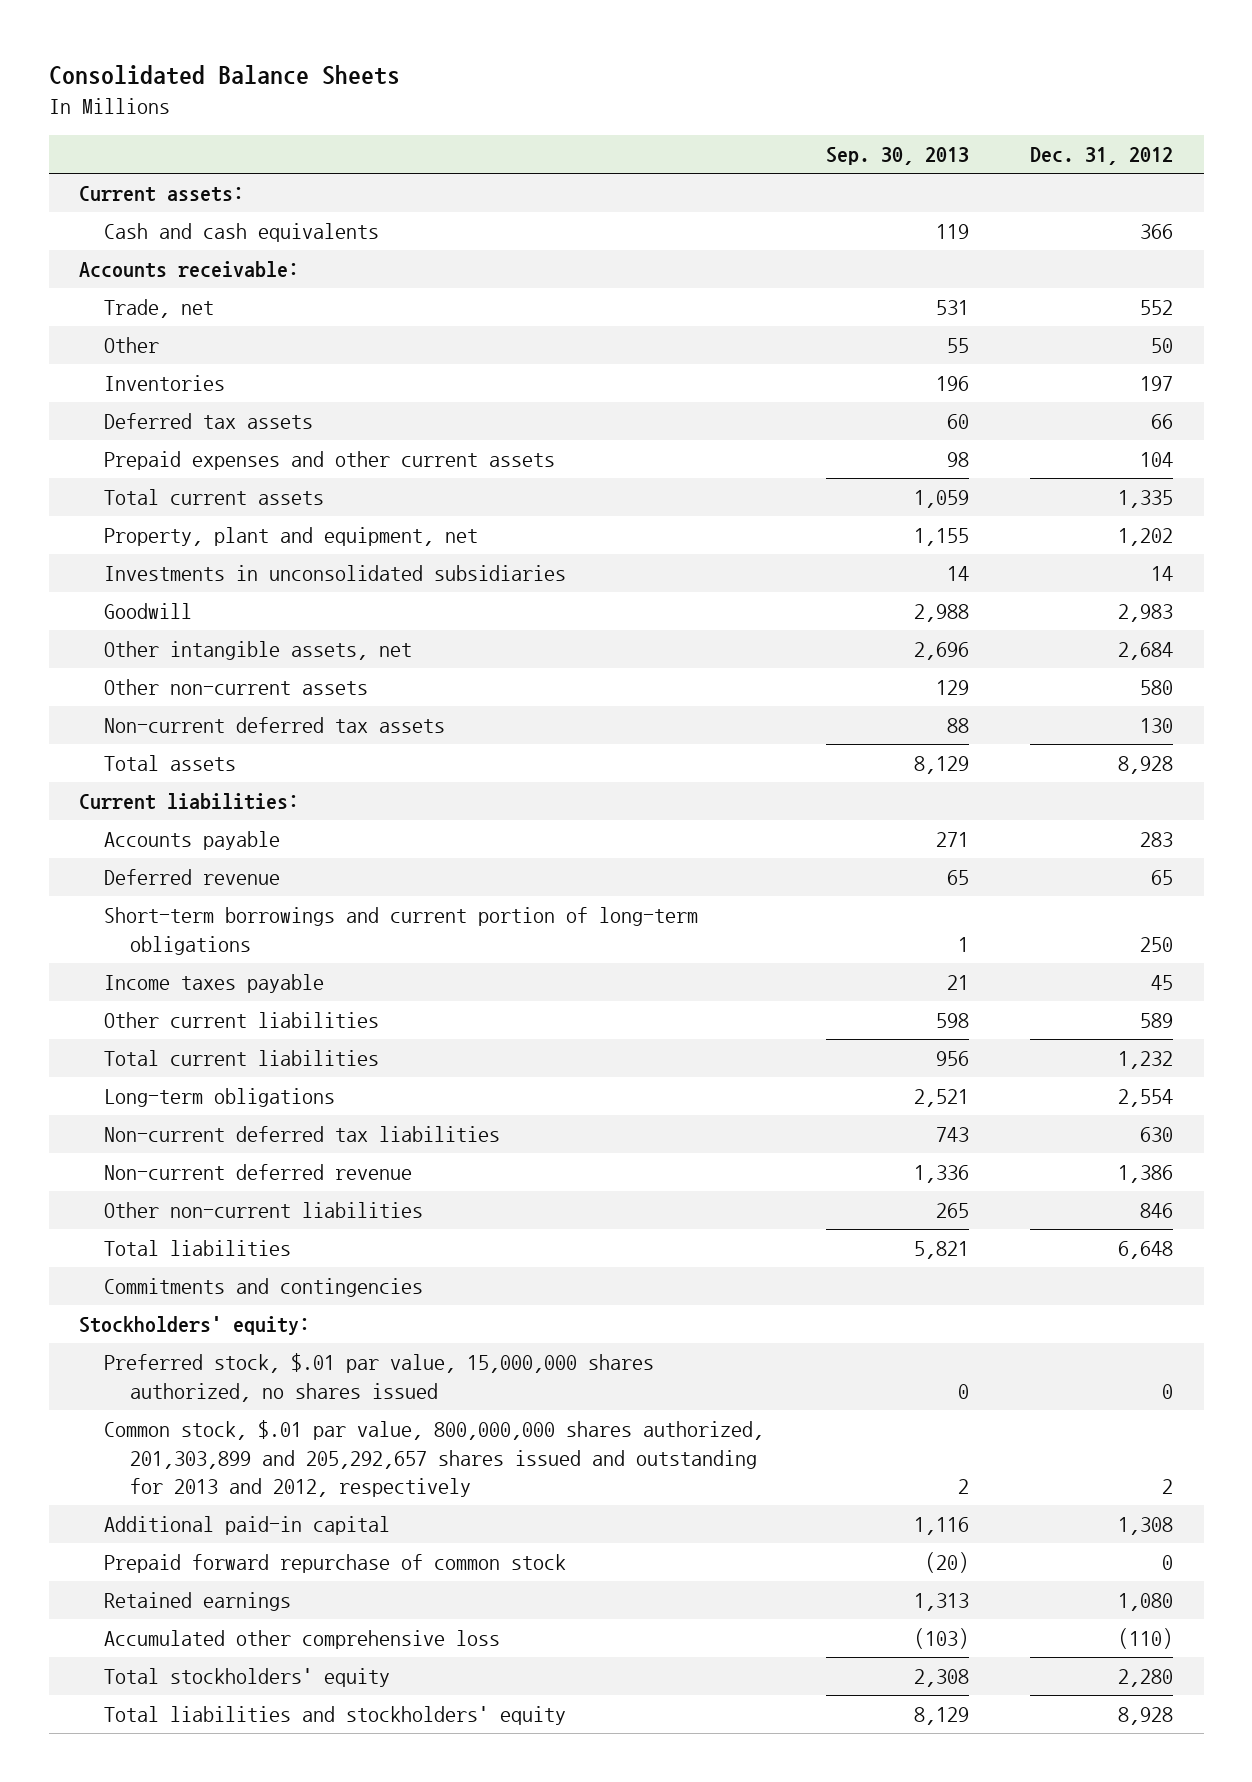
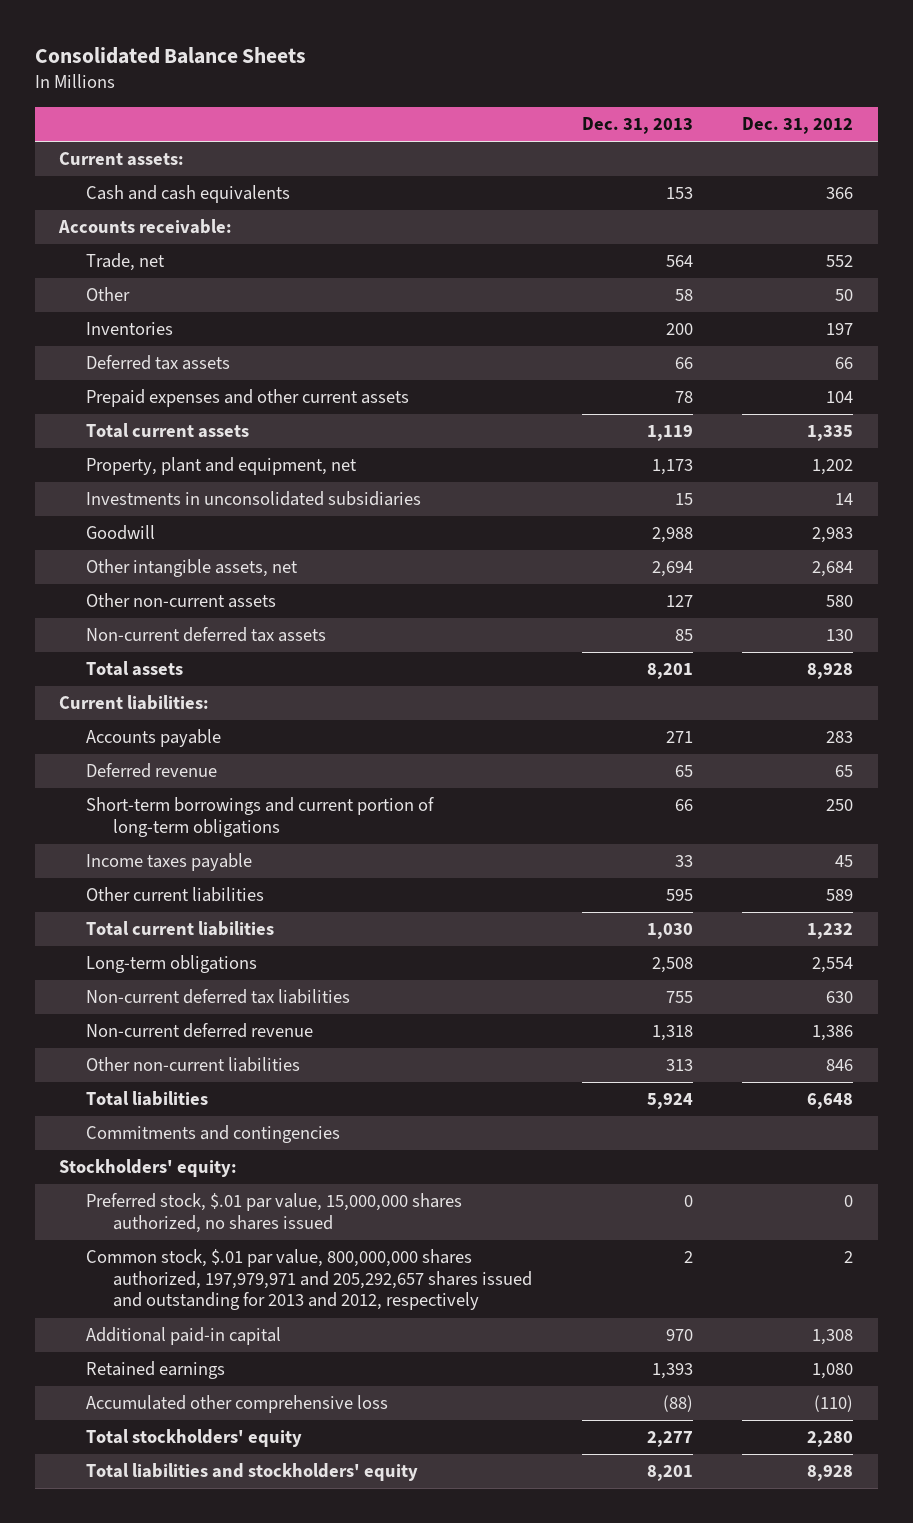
[825,147,969,166] Sep. 30, 2013 -> none
none -> [581,117,693,135] Dec. 31, 2013
[104,1420,765,1498] Common stock, $.01 par value, 800,000,000 shares authorized, 201,303,899 and 205,292,657 shares issued and outstanding for 2013 and 2012, respectively -> [86,1249,533,1311] Common stock, $.01 par value, 800,000,000 shares authorized, 197,979,971 and 205,292,657 shares issued and outstanding for 2013 and 2012, respectively
[104,1554,567,1574] Prepaid forward repurchase of common stock -> none

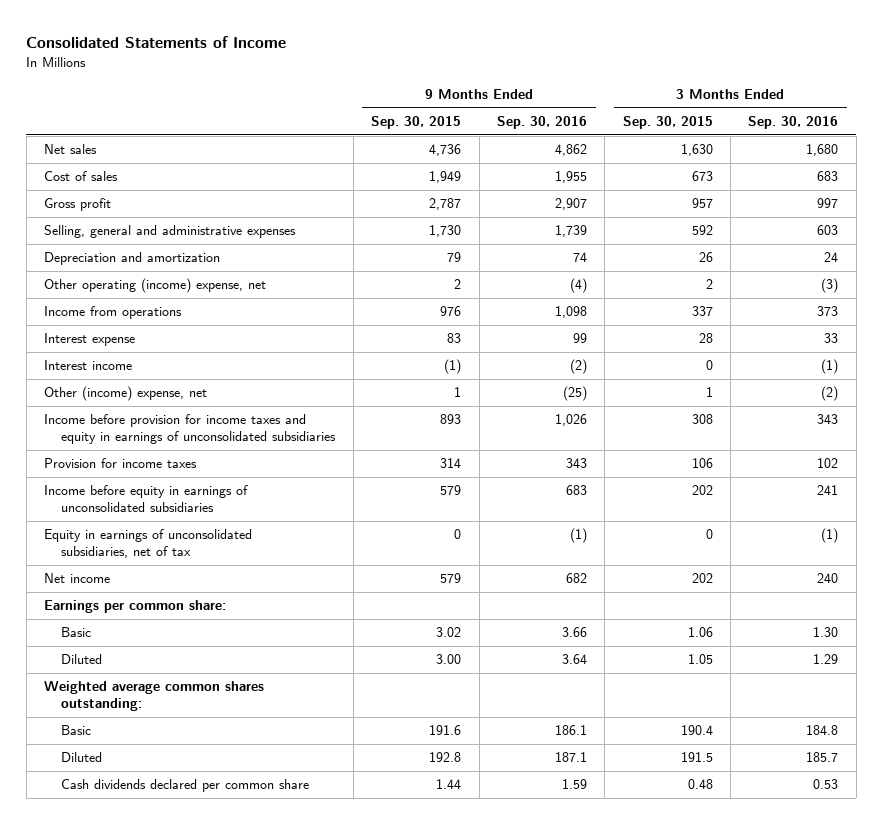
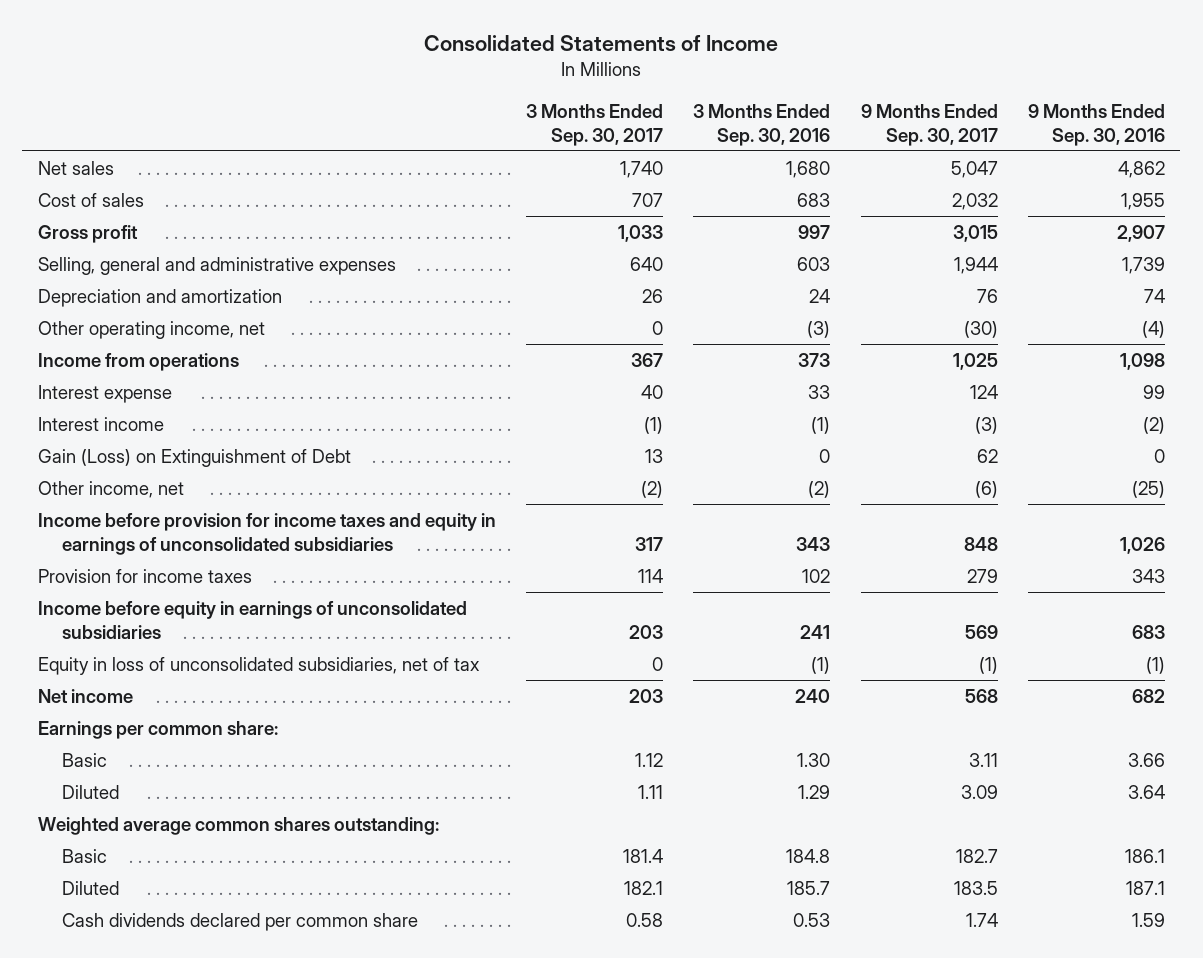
[371,116,462,130] Sep. 30, 2015 -> none
[622,116,713,130] Sep. 30, 2015 -> none
none -> [525,103,663,146] 3 Months Ended Sep. 30, 2017
none -> [860,103,998,146] 9 Months Ended Sep. 30, 2017
[44,278,267,294] Other operating (income) expense, net -> [37,320,265,339] Other operating income, net
none -> [37,448,351,467] Gain (Loss) on Extinguishment of Debt
[44,386,208,402] Other (income) expense, net -> [37,480,184,498] Other income, net
[44,529,253,559] Equity in earnings of unconsolidated subsidiaries, net of tax -> [37,656,480,675] Equity in loss of unconsolidated subsidiaries, net of tax

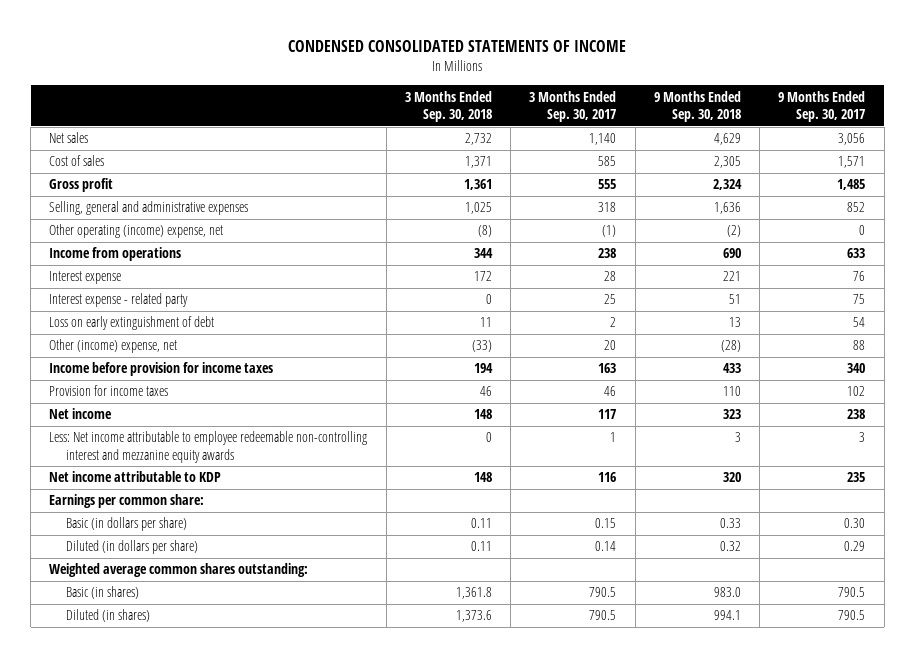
[424,35,779,52] Consolidated Statements of Income -> [288,40,627,53] CONDENSED CONSOLIDATED STATEMENTS OF INCOME
[693,103,831,146] 3 Months Ended Sep. 30, 2016 -> none
[1028,103,1166,146] 9 Months Ended Sep. 30, 2016 -> none
none -> [404,90,492,123] 3 Months Ended Sep. 30, 2018
none -> [653,90,741,123] 9 Months Ended Sep. 30, 2018
[37,288,282,307] Depreciation and amortization -> none
[37,416,164,431] Interest income -> none
[37,600,467,639] Income before equity in earnings of unconsolidated subsidiaries -> none
[37,656,480,675] Equity in loss of unconsolidated subsidiaries, net of tax -> none
[619,160,663,178] 1,740 -> [589,133,617,146] 1,140
[950,160,998,178] 5,047 -> [838,133,866,146] 3,056
[631,192,663,207] 707 -> [598,156,617,167] 585
[951,192,998,210] 2,032 -> [838,156,866,169] 1,571
[617,224,663,242] 1,033 -> [598,179,617,190] 555
[952,224,998,242] 3,015 -> [837,179,866,191] 1,485
[629,256,663,271] 640 -> [598,202,617,213] 318
[953,256,998,274] 1,944 -> [847,202,866,213] 852
[37,320,265,339] Other operating income, net -> [49,224,224,239] Other operating (income) expense, net
[651,320,663,335] 0 -> [602,225,617,238] (1)
[963,320,998,338] (30) -> [859,225,866,236] 0
[630,352,663,367] 367 -> [598,248,617,259] 238
[952,352,998,370] 1,025 -> [847,248,866,259] 633
[640,384,663,399] 40 -> [604,271,617,282] 28
[969,384,998,399] 124 -> [853,271,866,282] 76
none -> [49,293,189,308] Interest expense - related party
[37,448,351,467] Gain (Loss) on Extinguishment of Debt -> [49,316,215,331] Loss on early extinguishment of debt
[644,448,663,463] 13 -> [610,317,617,328] 2
[976,448,998,463] 62 -> [853,317,866,328] 54
[37,480,184,498] Other income, net -> [49,339,178,354] Other (income) expense, net
[640,480,663,498] (2) -> [604,340,617,351] 20
[974,480,998,498] (6) -> [853,340,866,351] 88
[37,512,496,555] Income before provision for income taxes and equity in earnings of unconsolidated subsidiaries -> [49,362,274,377] Income before provision for income taxes
[634,536,663,551] 317 -> [598,363,617,374] 163
[963,536,998,551] 848 -> [847,363,866,374] 340
[637,568,663,583] 114 -> [604,386,617,397] 46
[966,568,998,583] 279 -> [847,386,866,397] 102
[628,688,663,703] 203 -> [598,409,617,420] 117
[964,688,998,703] 568 -> [847,409,866,420] 238
none -> [49,431,368,464] Less: Net income attributable to employee redeemable non-controlling interest and mezzanine equity awards
none -> [49,471,222,483] Net income attributable to KDP
[61,752,107,767] Basic -> [65,517,187,532] Basic (in dollars per share)
[634,752,663,767] 1.12 -> [595,518,617,529] 0.15
[968,752,998,767] 3.11 -> [844,518,866,529] 0.30
[61,784,119,799] Diluted -> [65,540,198,555] Diluted (in dollars per share)
[637,784,663,799] 1.11 -> [595,541,617,552] 0.14
[960,784,998,799] 3.09 -> [844,541,866,552] 0.29
[61,912,418,931] Cash dividends declared per common share -> none
[61,848,107,863] Basic -> [65,586,139,600] Basic (in shares)
[622,848,663,863] 181.4 -> [589,587,617,598] 790.5
[955,848,998,863] 182.7 -> [838,587,866,598] 790.5
[61,880,119,895] Diluted -> [65,609,150,623] Diluted (in shares)
[623,880,663,895] 182.1 -> [589,610,617,621] 790.5
[953,880,998,895] 183.5 -> [838,610,866,621] 790.5

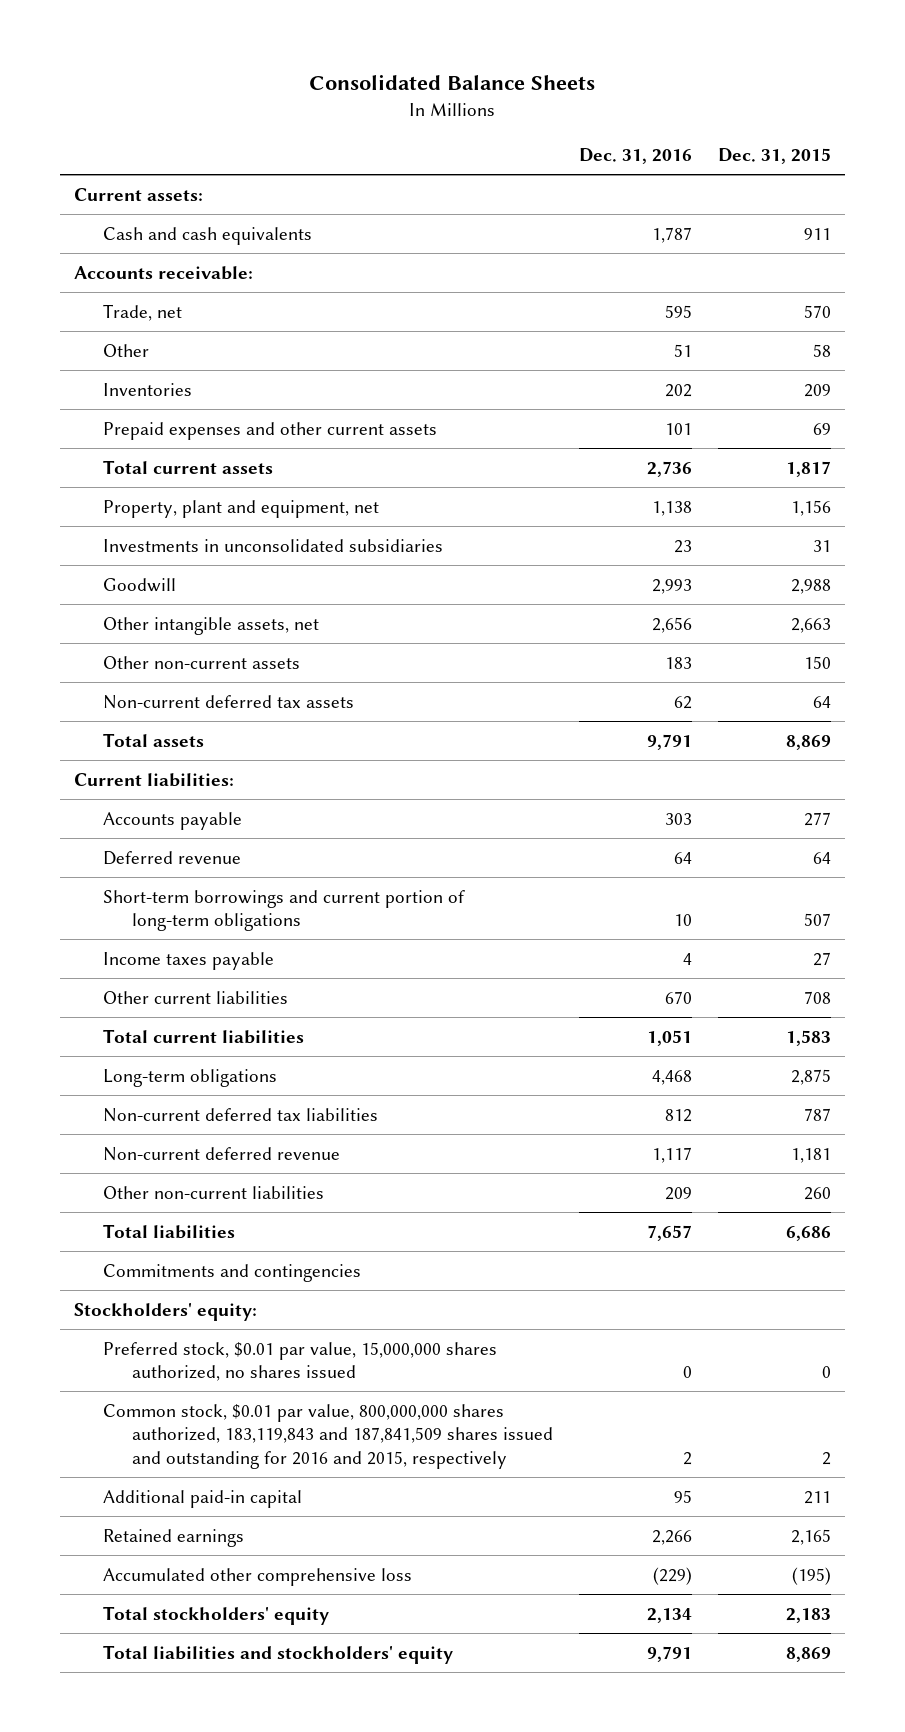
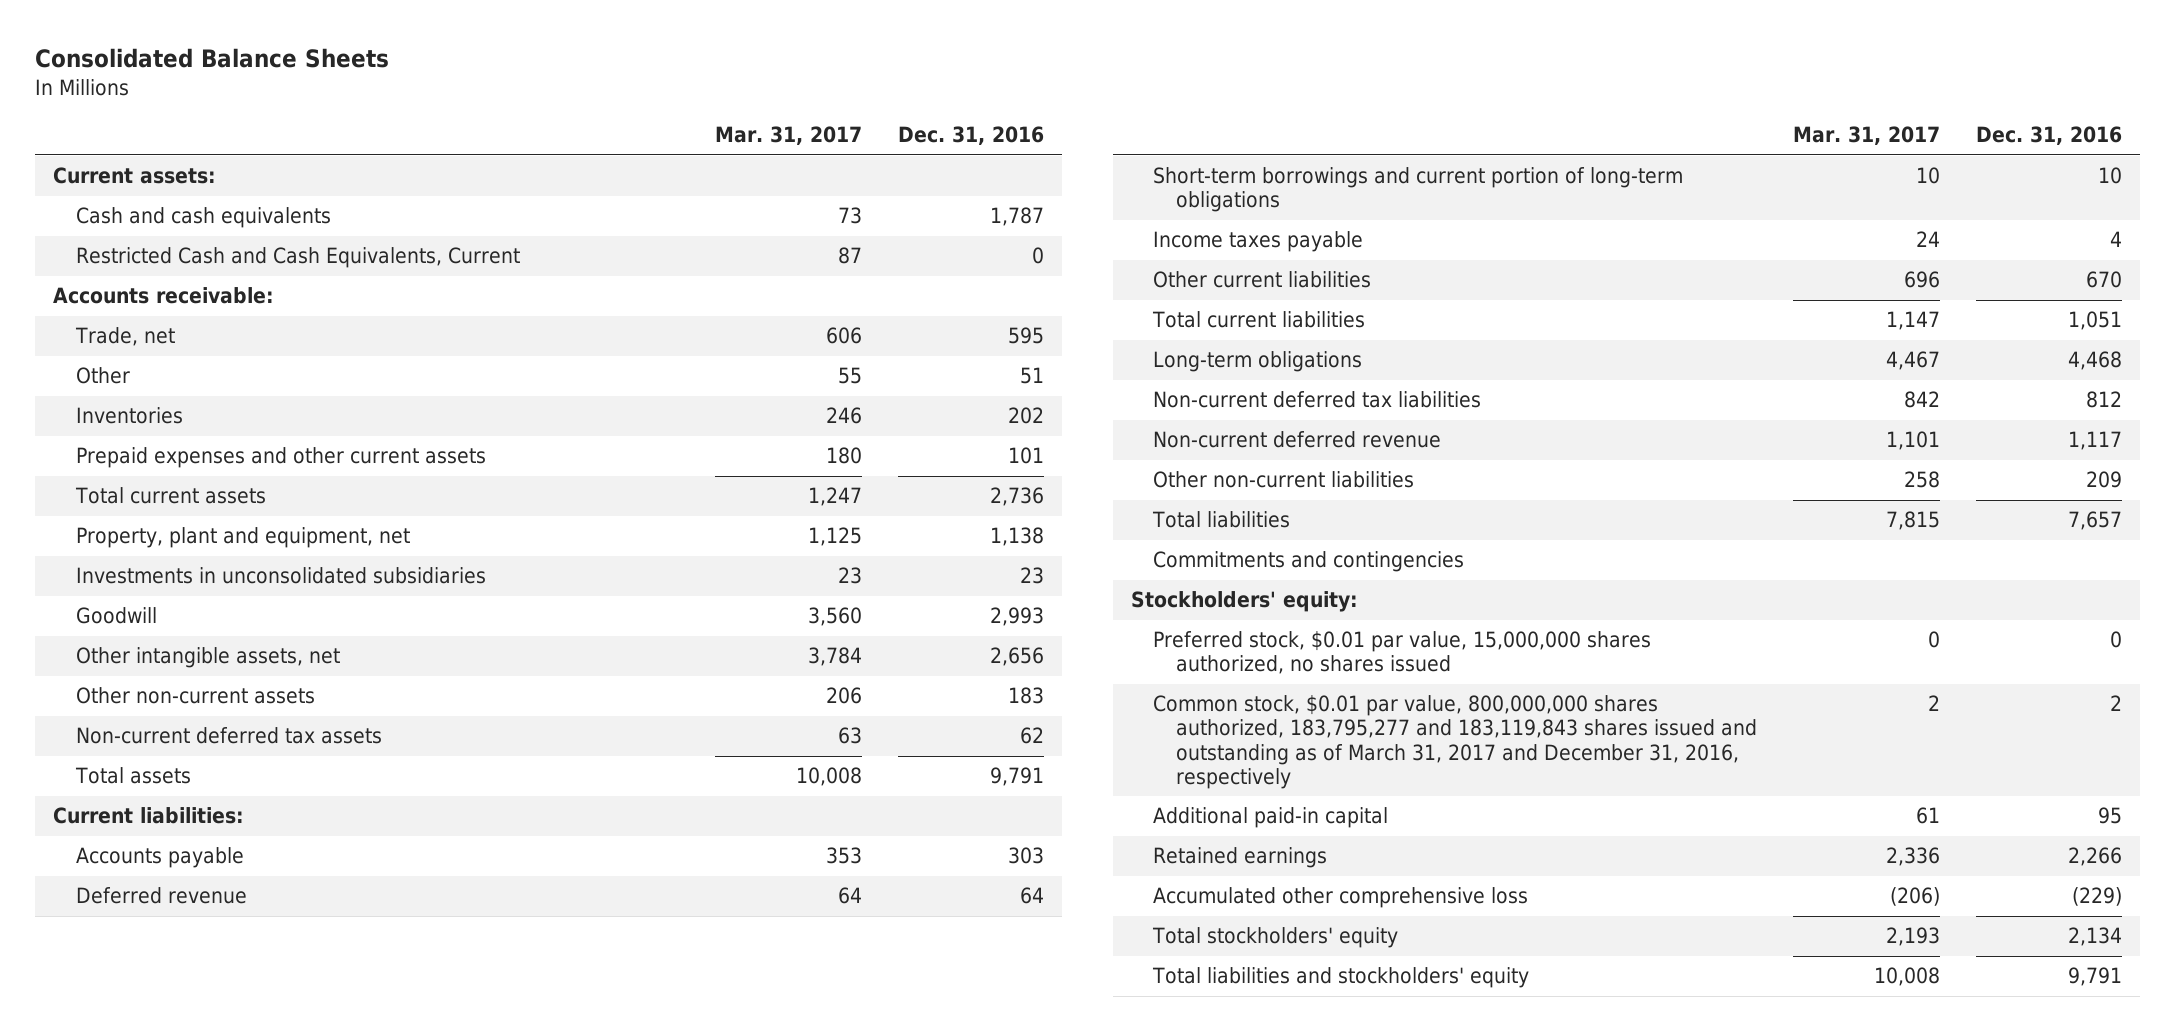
[718,147,832,164] Dec. 31, 2015 -> none
none -> [715,126,863,146] Mar. 31, 2017
none -> [75,247,520,269] Restricted Cash and Cash Equivalents, Current
[102,1403,553,1469] Common stock, $0.01 par value, 800,000,000 shares authorized, 183,119,843 and 187,841,509 shares issued and outstanding for 2016 and 2015, respectively -> [1153,695,1757,789] Common stock, $0.01 par value, 800,000,000 shares authorized, 183,795,277 and 183,119,843 shares issued and outstanding as of March 31, 2017 and December 31, 2016, respectively

